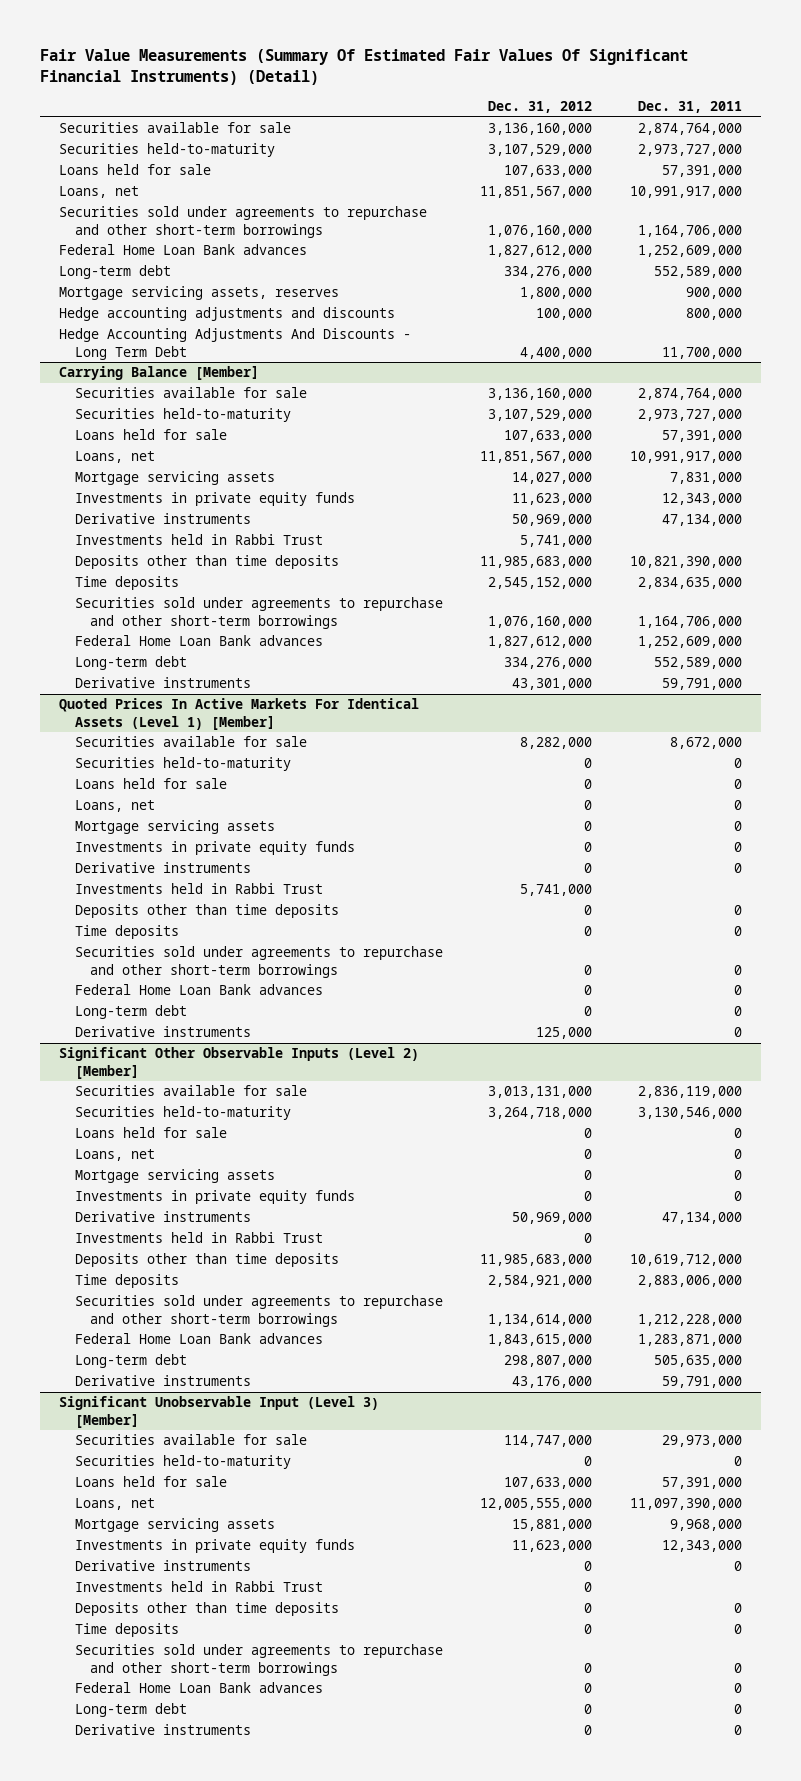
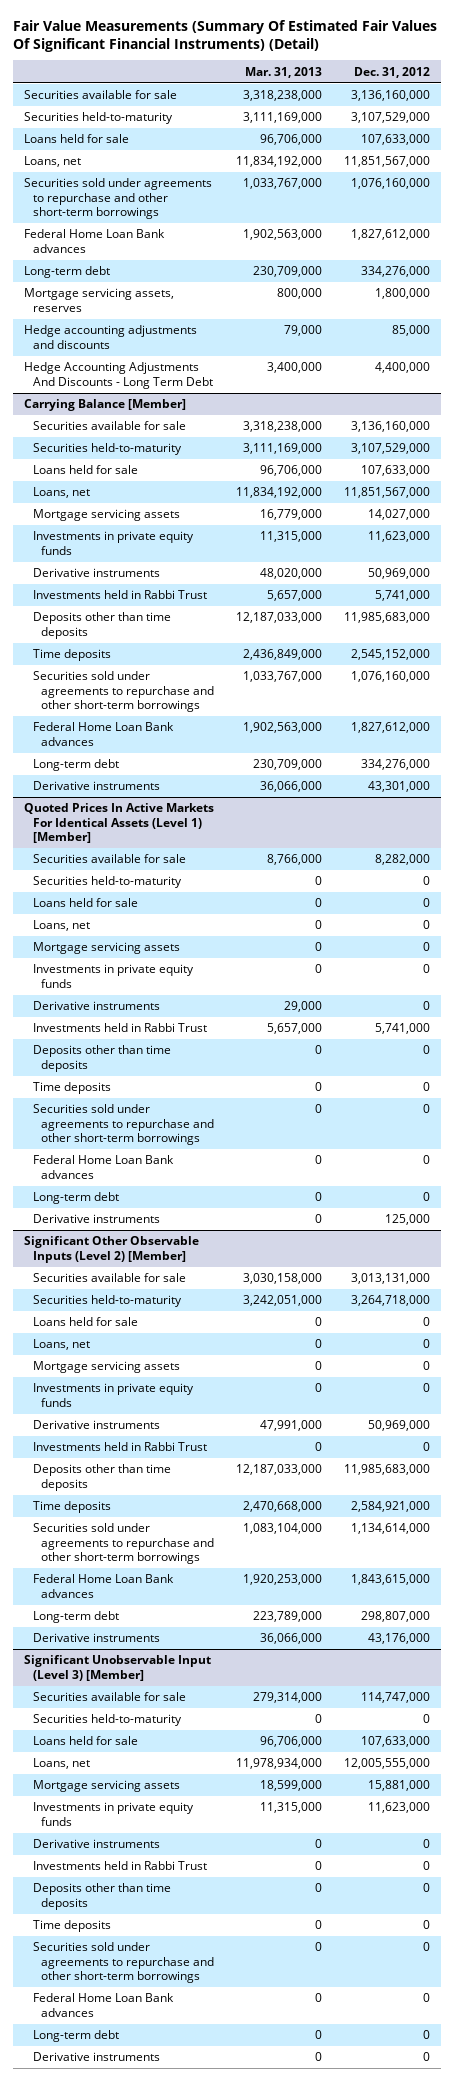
[637,101,742,114] Dec. 31, 2011 -> none
none -> [245,66,323,78] Mar. 31, 2013
[536,308,593,321] 100,000 -> [391,325,430,337] 85,000

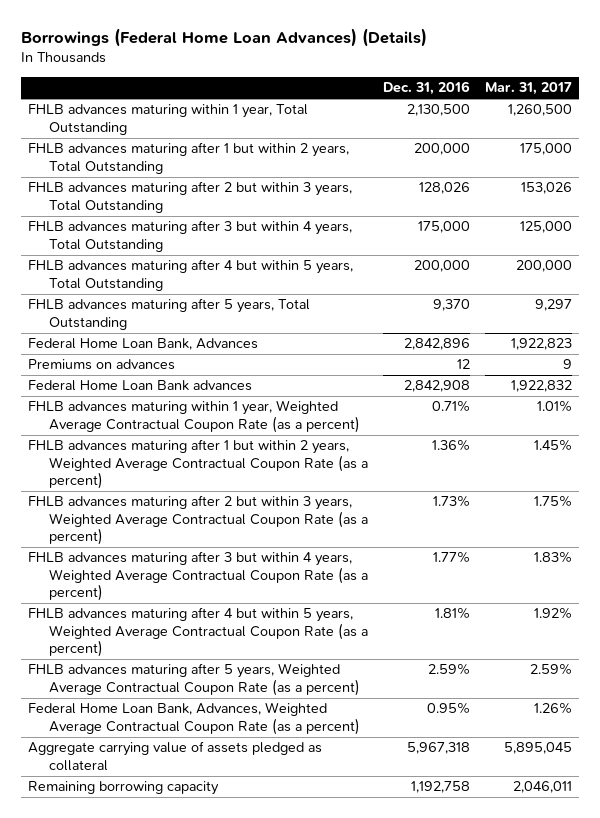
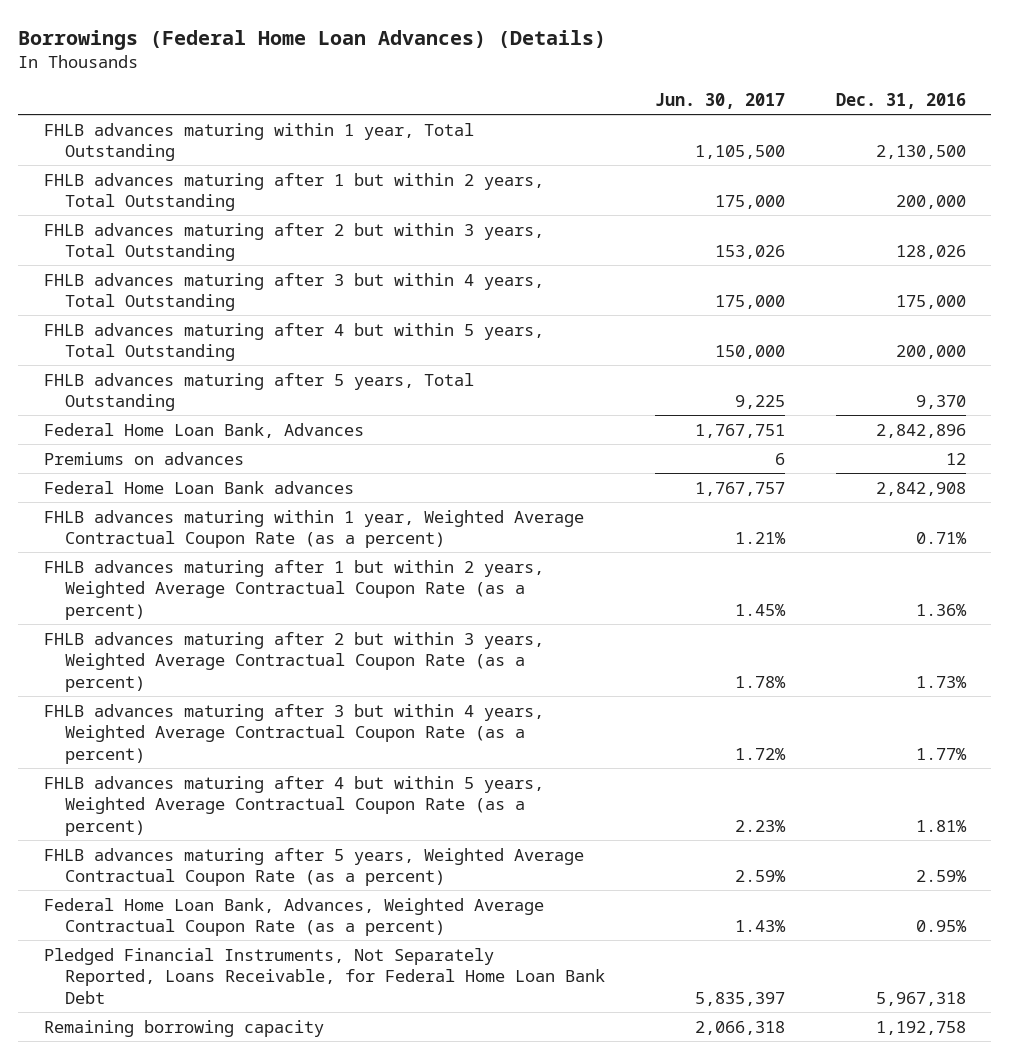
[484,82,572,96] Mar. 31, 2017 -> none
none -> [655,93,786,110] Jun. 30, 2017
[28,741,323,771] Aggregate carrying value of assets pledged as collateral -> [43,947,605,1004] Pledged Financial Instruments, Not Separately Reported, Loans Receivable, for Federal Home Loan Bank Debt

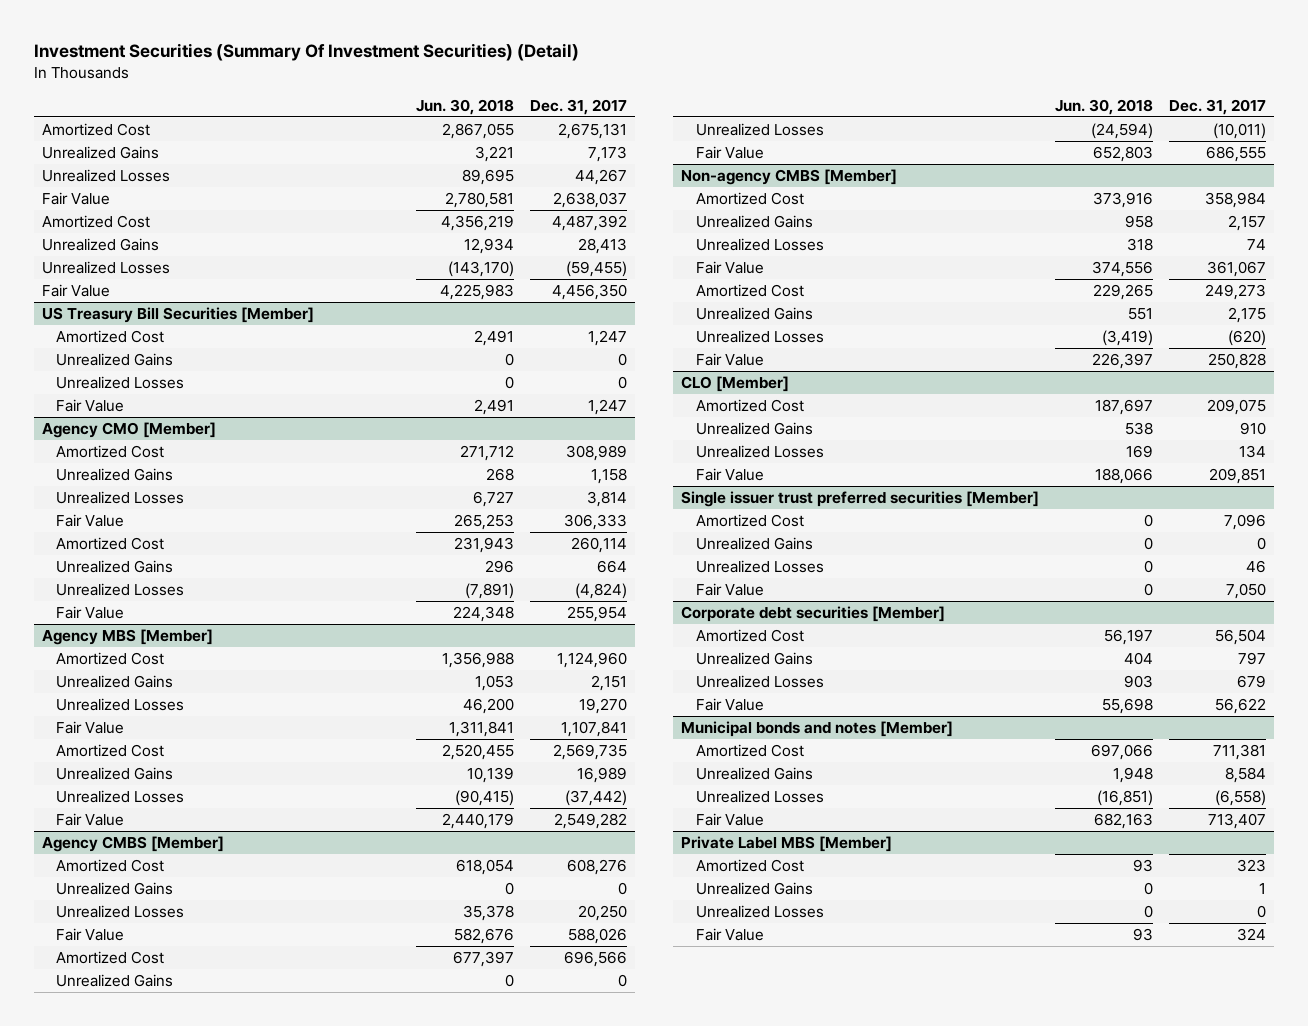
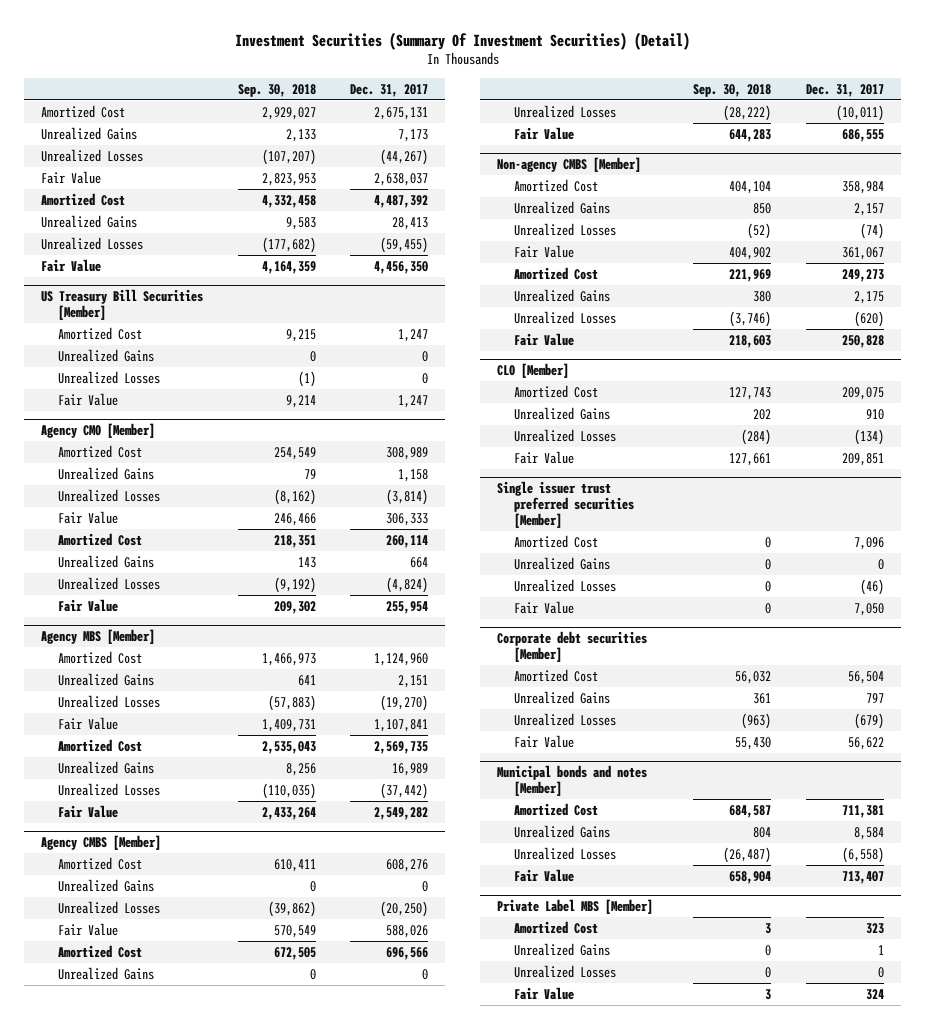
[415,98,514,115] Jun. 30, 2018 -> none
none -> [237,83,316,97] Sep. 30, 2018
[574,168,627,185] 44,267 -> [380,148,429,165] (44,267)
[586,490,627,507] 3,814 -> [386,488,429,505] (3,814)
[578,697,627,714] 19,270 -> [380,694,429,711] (19,270)
[577,904,627,921] 20,250 -> [380,900,429,917] (20,250)
[1247,238,1267,250] 74 -> [859,222,884,239] (74)
[1239,444,1267,458] 134 -> [853,428,884,445] (134)
[1246,559,1267,573] 46 -> [859,578,884,595] (46)
[1237,674,1267,688] 679 -> [853,712,884,729] (679)

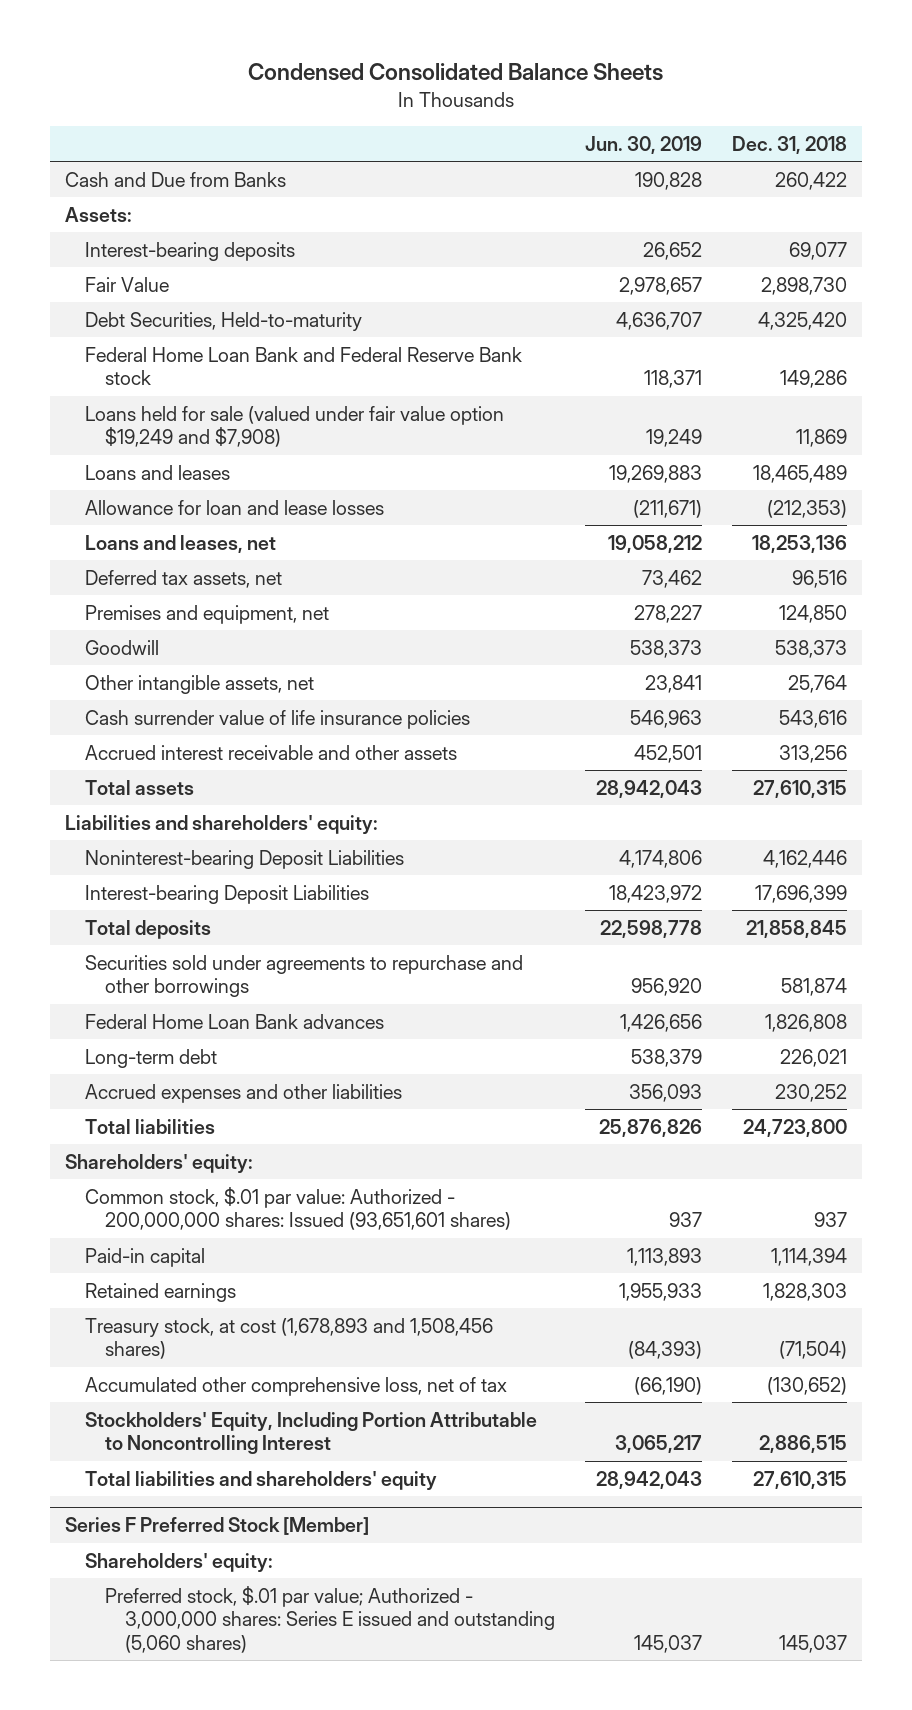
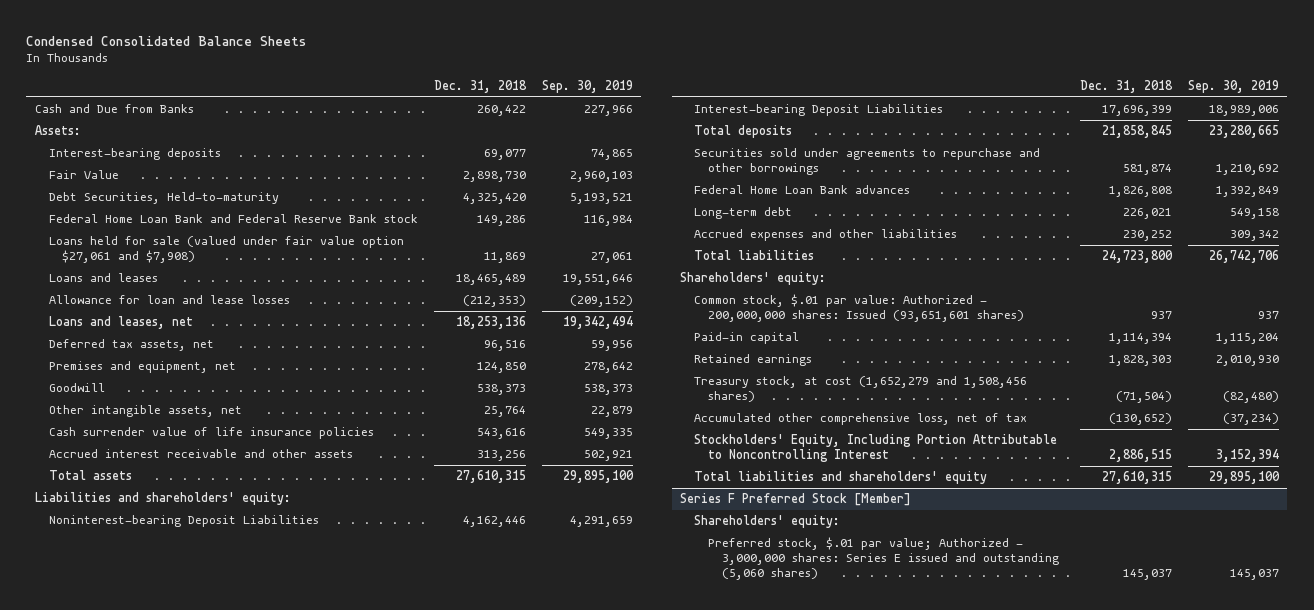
[585,135,703,154] Jun. 30, 2019 -> none
none -> [542,79,634,93] Sep. 30, 2019
[85,405,505,448] Loans held for sale (valued under fair value option $19,249 and $7,908) -> [48,236,404,264] Loans held for sale (valued under fair value option $27,061 and $7,908)
[85,1317,494,1360] Treasury stock, at cost (1,678,893 and 1,508,456 shares) -> [694,376,1028,403] Treasury stock, at cost (1,652,279 and 1,508,456 shares)

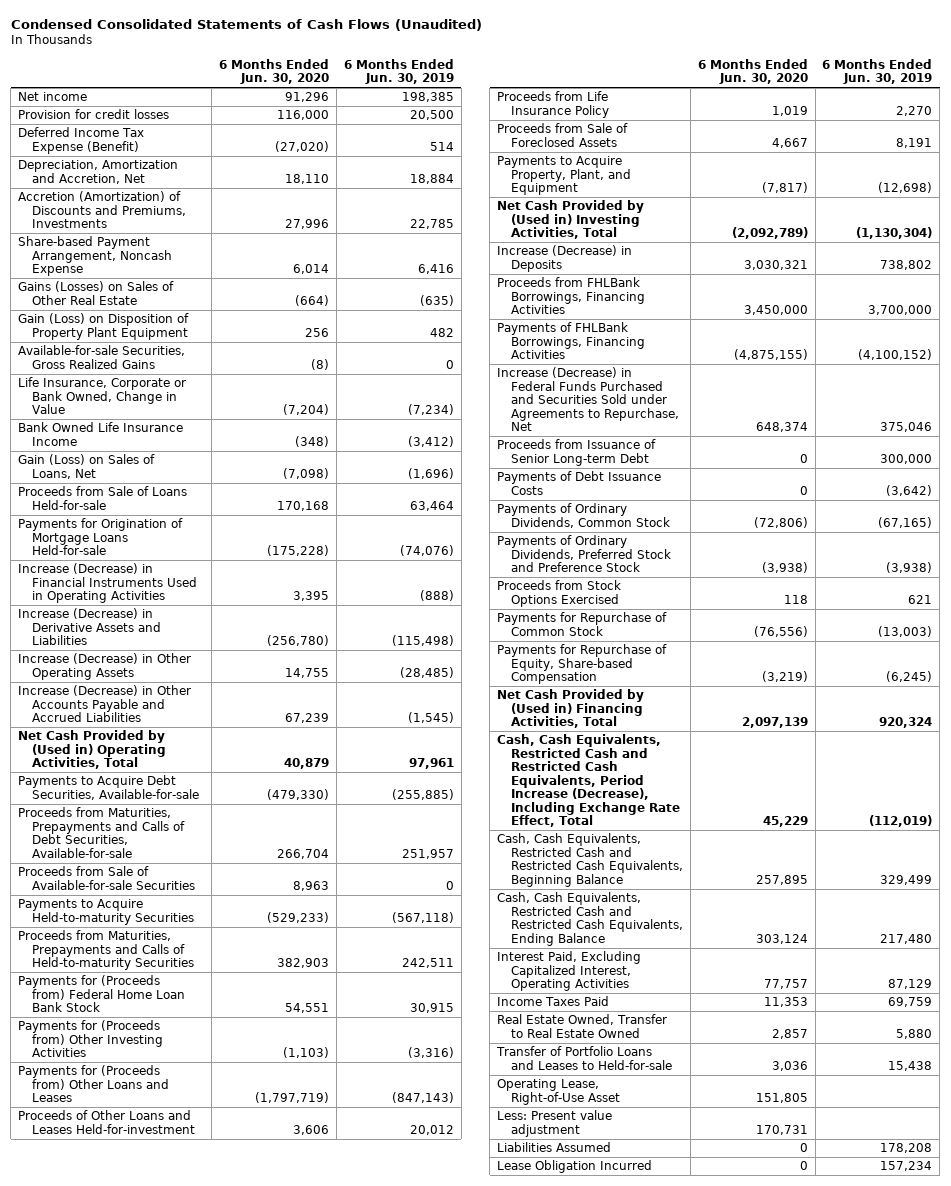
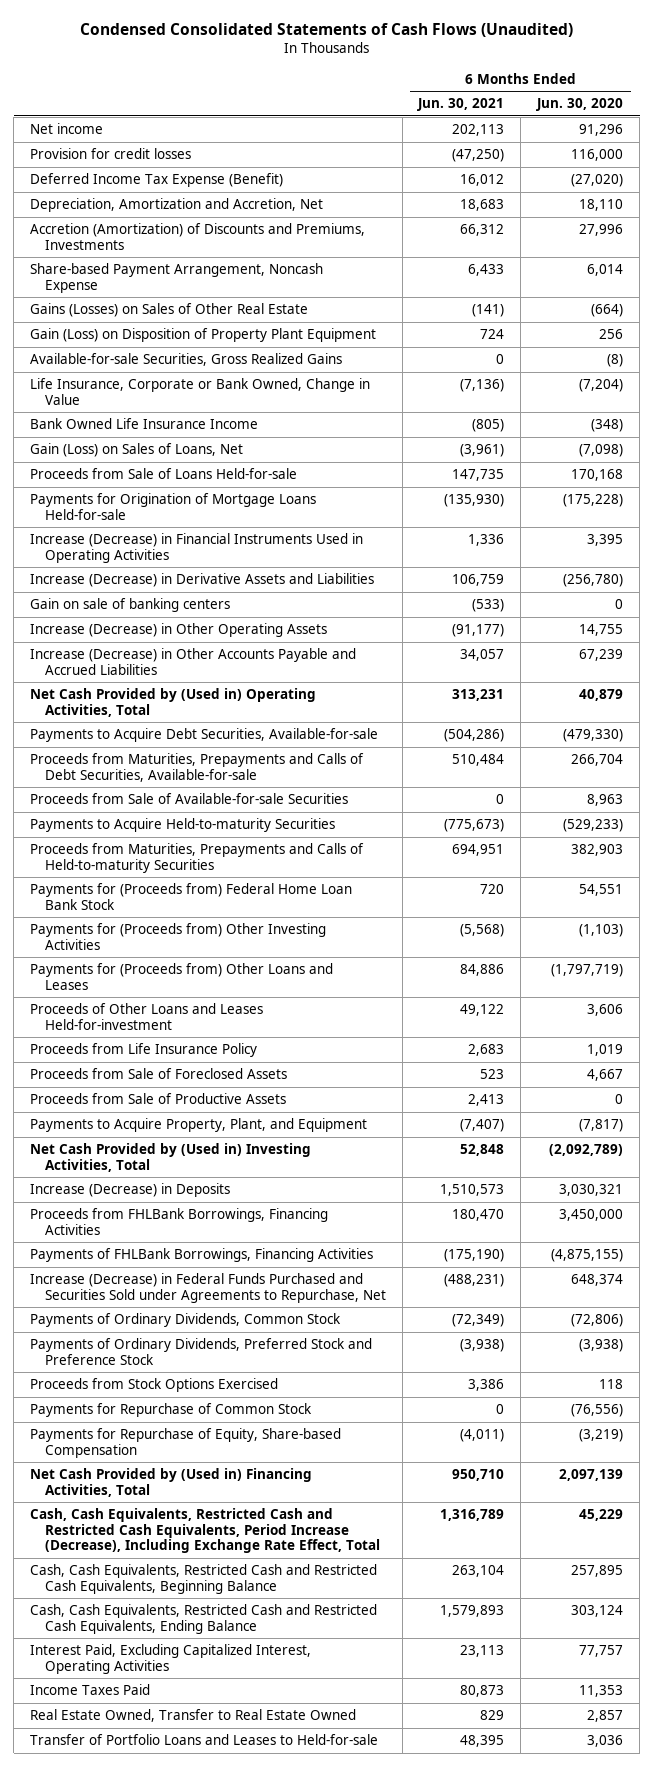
[343,58,454,85] 6 Months Ended Jun. 30, 2019 -> none
none -> [417,98,505,112] Jun. 30, 2021
none -> [30,598,231,613] Gain on sale of banking centers
none -> [30,1093,287,1105] Proceeds from Sale of Productive Assets
[497,439,657,466] Proceeds from Issuance of Senior Long-term Debt -> none
[497,471,662,495] Payments of Debt Issuance Costs -> none
[497,1079,620,1105] Operating Lease, Right-of-Use Asset -> none
[497,1110,613,1137] Less: Present value adjustment -> none
[497,1142,612,1153] Liabilities Assumed -> none
[497,1160,653,1174] Lease Obligation Incurred -> none

